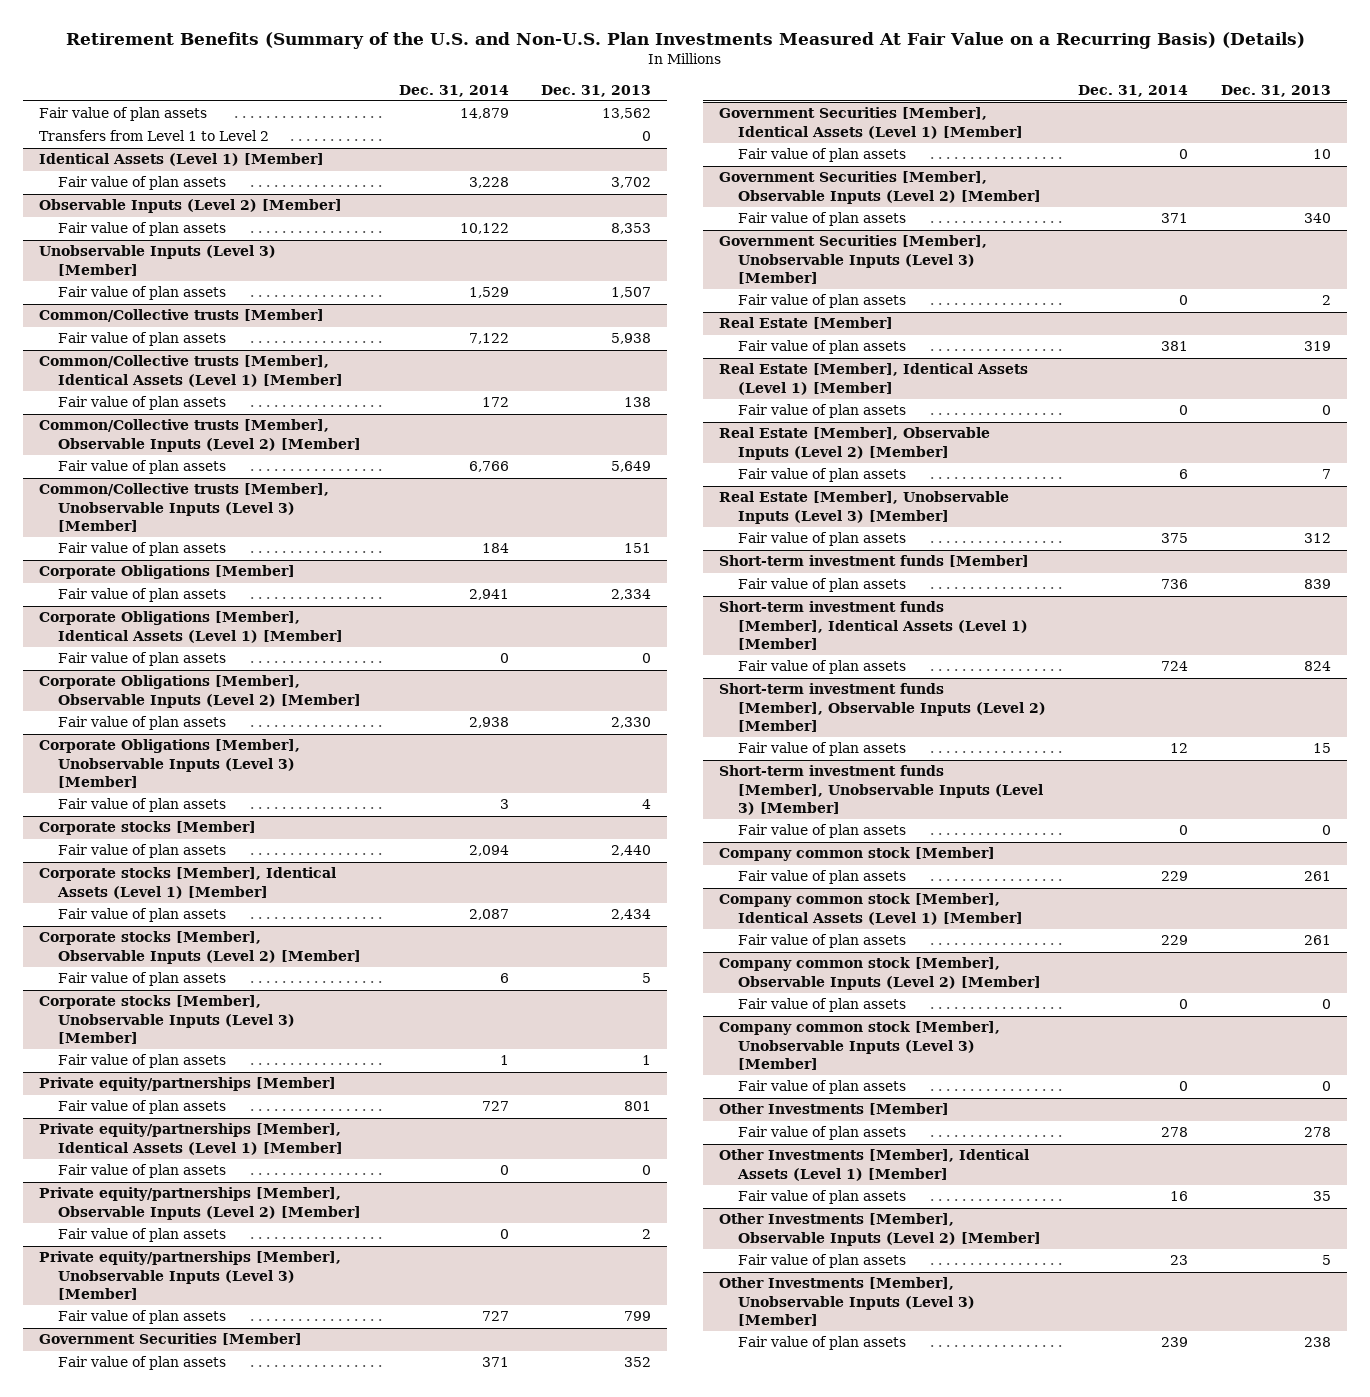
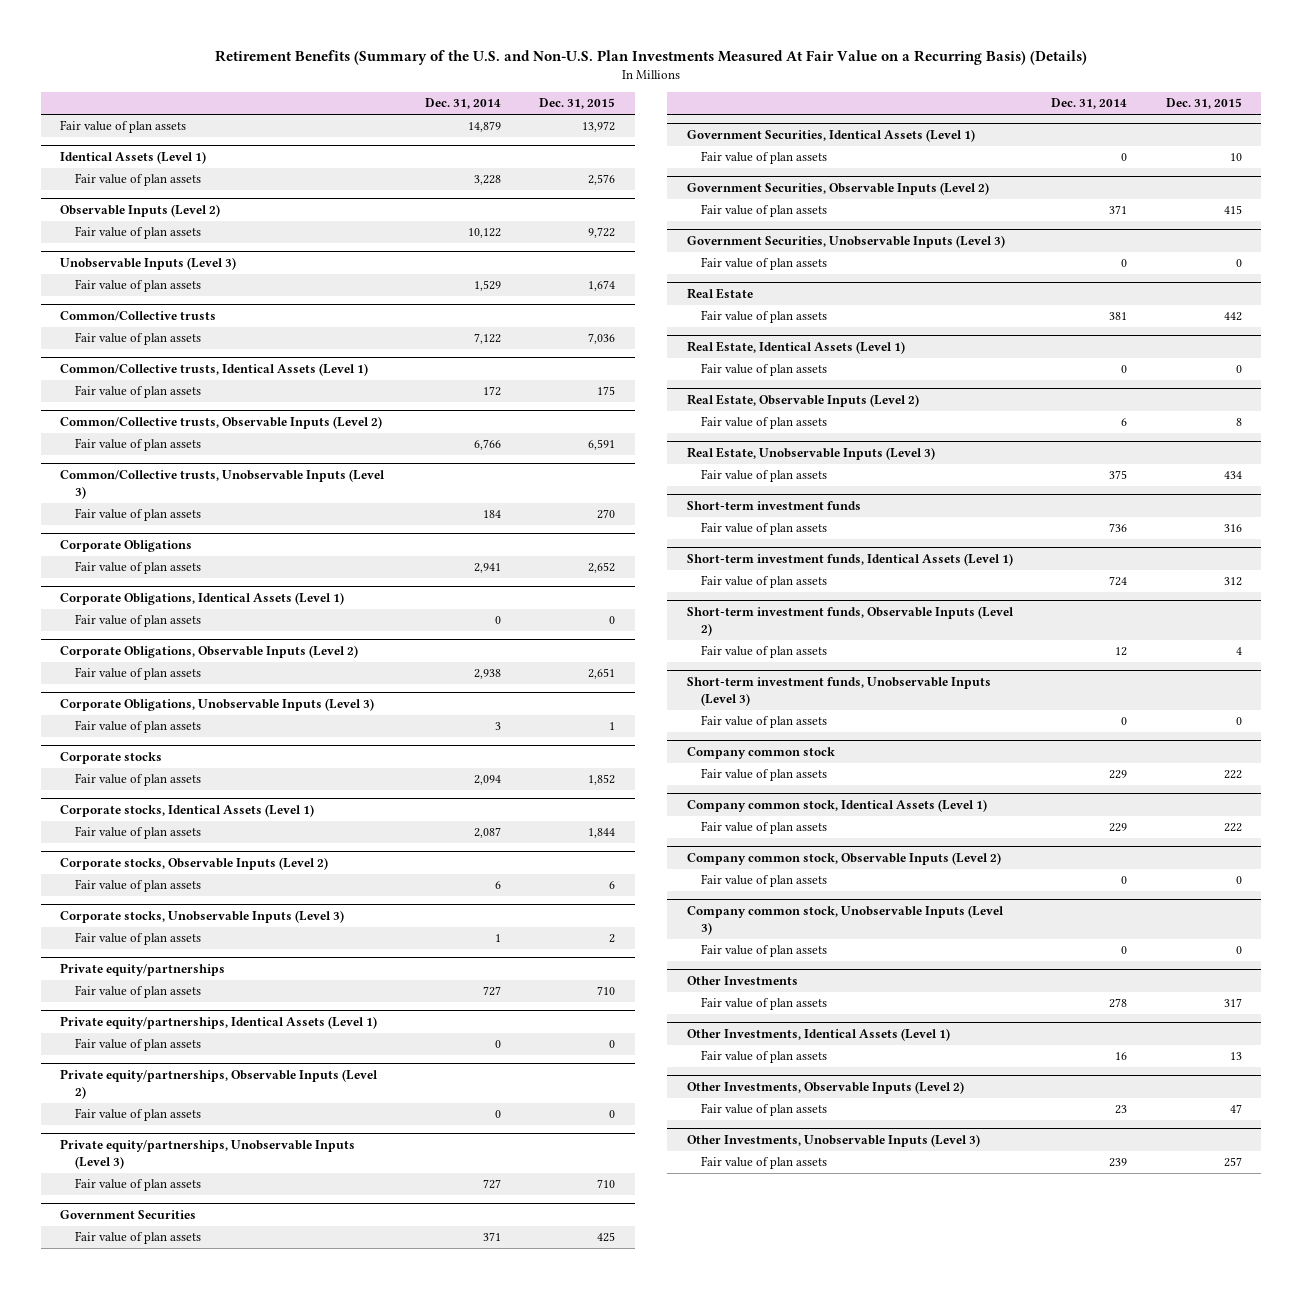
[540,84,651,97] Dec. 31, 2013 -> none
none -> [539,98,616,110] Dec. 31, 2015
[39,130,270,142] Transfers from Level 1 to Level 2 -> none
[39,153,325,167] Identical Assets (Level 1) [Member] -> [60,150,207,164] Identical Assets (Level 1)
[39,199,343,214] Observable Inputs (Level 2) [Member] -> [60,203,221,217] Observable Inputs (Level 2)
[39,245,277,276] Unobservable Inputs (Level 3) [Member] -> [60,256,237,270] Unobservable Inputs (Level 3)
[39,309,325,323] Common/Collective trusts [Member] -> [60,310,217,321] Common/Collective trusts
[39,355,344,387] Common/Collective trusts [Member], Identical Assets (Level 1) [Member] -> [60,362,369,376] Common/Collective trusts, Identical Assets (Level 1)
[39,419,362,452] Common/Collective trusts [Member], Observable Inputs (Level 2) [Member] -> [60,415,383,429] Common/Collective trusts, Observable Inputs (Level 2)
[39,483,330,533] Common/Collective trusts [Member], Unobservable Inputs (Level 3) [Member] -> [60,468,386,499] Common/Collective trusts, Unobservable Inputs (Level 3)
[39,565,296,580] Corporate Obligations [Member] -> [60,539,193,552] Corporate Obligations
[39,611,344,643] Corporate Obligations [Member], Identical Assets (Level 1) [Member] -> [60,591,345,605] Corporate Obligations, Identical Assets (Level 1)
[39,675,362,708] Corporate Obligations [Member], Observable Inputs (Level 2) [Member] -> [60,644,359,658] Corporate Obligations, Observable Inputs (Level 2)
[39,739,301,789] Corporate Obligations [Member], Unobservable Inputs (Level 3) [Member] -> [60,697,375,711] Corporate Obligations, Unobservable Inputs (Level 3)
[39,821,257,836] Corporate stocks [Member] -> [60,751,163,764] Corporate stocks
[39,867,337,899] Corporate stocks [Member], Identical Assets (Level 1) [Member] -> [60,803,315,817] Corporate stocks, Identical Assets (Level 1)
[39,931,362,964] Corporate stocks [Member], Observable Inputs (Level 2) [Member] -> [60,856,329,870] Corporate stocks, Observable Inputs (Level 2)
[39,995,296,1045] Corporate stocks [Member], Unobservable Inputs (Level 3) [Member] -> [60,909,345,923] Corporate stocks, Unobservable Inputs (Level 3)
[39,1077,337,1092] Private equity/partnerships [Member] -> [60,962,226,976] Private equity/partnerships
[39,1123,344,1155] Private equity/partnerships [Member], Identical Assets (Level 1) [Member] -> [60,1015,378,1029] Private equity/partnerships, Identical Assets (Level 1)
[39,1187,362,1220] Private equity/partnerships [Member], Observable Inputs (Level 2) [Member] -> [60,1068,379,1099] Private equity/partnerships, Observable Inputs (Level 2)
[39,1251,342,1301] Private equity/partnerships [Member], Unobservable Inputs (Level 3) [Member] -> [60,1138,356,1169] Private equity/partnerships, Unobservable Inputs (Level 3)
[39,1333,303,1346] Government Securities [Member] -> [60,1209,197,1219] Government Securities
[718,107,1023,139] Government Securities [Member], Identical Assets (Level 1) [Member] -> [686,128,975,142] Government Securities, Identical Assets (Level 1)
[718,171,1041,204] Government Securities [Member], Observable Inputs (Level 2) [Member] -> [686,181,989,195] Government Securities, Observable Inputs (Level 2)
[718,235,987,285] Government Securities [Member], Unobservable Inputs (Level 3) [Member] -> [686,234,1005,248] Government Securities, Unobservable Inputs (Level 3)
[718,317,893,330] Real Estate [Member] -> [686,287,753,299] Real Estate
[718,363,1028,395] Real Estate [Member], Identical Assets (Level 1) [Member] -> [686,340,905,354] Real Estate, Identical Assets (Level 1)
[718,427,990,460] Real Estate [Member], Observable Inputs (Level 2) [Member] -> [686,393,919,407] Real Estate, Observable Inputs (Level 2)
[718,491,1009,524] Real Estate [Member], Unobservable Inputs (Level 3) [Member] -> [686,446,935,460] Real Estate, Unobservable Inputs (Level 3)
[718,555,1029,568] Short-term investment funds [Member] -> [686,500,861,510] Short-term investment funds
[718,601,1028,651] Short-term investment funds [Member], Identical Assets (Level 1) [Member] -> [686,552,1013,566] Short-term investment funds, Identical Assets (Level 1)
[718,683,1046,733] Short-term investment funds [Member], Observable Inputs (Level 2) [Member] -> [686,605,1014,636] Short-term investment funds, Observable Inputs (Level 2)
[718,765,1043,816] Short-term investment funds [Member], Unobservable Inputs (Level 3) [Member] -> [686,676,991,706] Short-term investment funds, Unobservable Inputs (Level 3)
[718,847,995,862] Company common stock [Member] -> [686,746,835,759] Company common stock
[718,893,1023,925] Company common stock [Member], Identical Assets (Level 1) [Member] -> [686,798,987,812] Company common stock, Identical Assets (Level 1)
[718,957,1041,990] Company common stock [Member], Observable Inputs (Level 2) [Member] -> [686,851,1001,865] Company common stock, Observable Inputs (Level 2)
[718,1021,1000,1071] Company common stock [Member], Unobservable Inputs (Level 3) [Member] -> [686,904,1004,935] Company common stock, Unobservable Inputs (Level 3)
[718,1103,949,1116] Other Investments [Member] -> [686,975,798,985] Other Investments
[718,1149,1029,1181] Other Investments [Member], Identical Assets (Level 1) [Member] -> [686,1027,950,1041] Other Investments, Identical Assets (Level 1)
[718,1213,1041,1246] Other Investments [Member], Observable Inputs (Level 2) [Member] -> [686,1080,964,1094] Other Investments, Observable Inputs (Level 2)
[718,1277,975,1327] Other Investments [Member], Unobservable Inputs (Level 3) [Member] -> [686,1133,980,1147] Other Investments, Unobservable Inputs (Level 3)

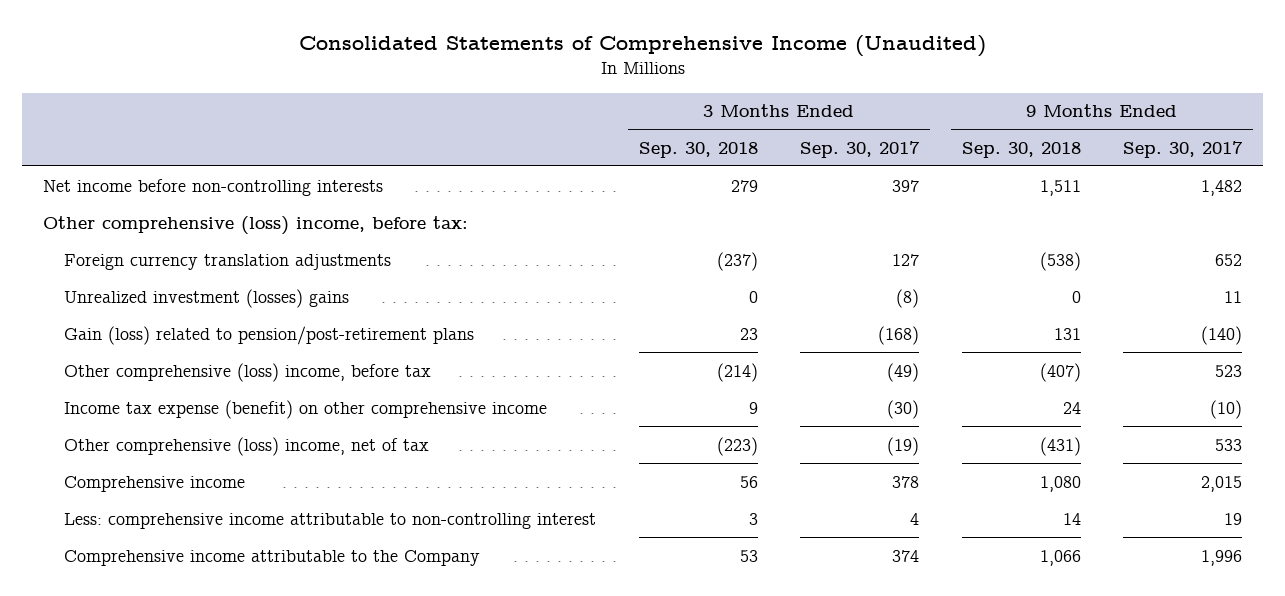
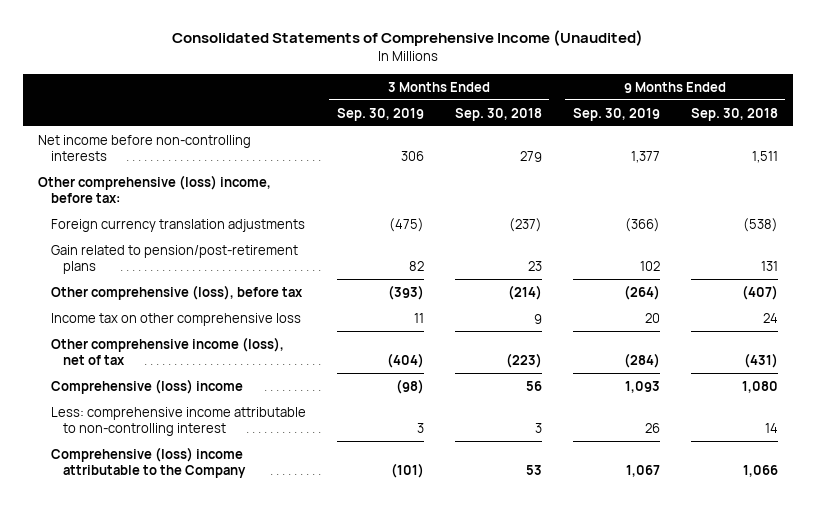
[800,140,921,158] Sep. 30, 2017 -> none
[1123,140,1244,158] Sep. 30, 2017 -> none
none -> [336,107,424,121] Sep. 30, 2019
none -> [572,107,660,121] Sep. 30, 2019
[64,288,350,308] Unrealized investment (losses) gains -> none
[64,325,475,345] Gain (loss) related to pension/post-retirement plans -> [50,244,298,275] Gain related to pension/post-retirement plans
[64,362,432,382] Other comprehensive (loss) income, before tax -> [50,284,303,300] Other comprehensive (loss), before tax
[64,399,548,419] Income tax expense (benefit) on other comprehensive income -> [50,312,301,326] Income tax on other comprehensive loss
[64,436,430,456] Other comprehensive (loss) income, net of tax -> [50,336,284,366] Other comprehensive income (loss), net of tax
[64,475,246,492] Comprehensive income -> [50,378,243,394] Comprehensive (loss) income
[64,549,481,566] Comprehensive income attributable to the Company -> [50,446,247,479] Comprehensive (loss) income attributable to the Company

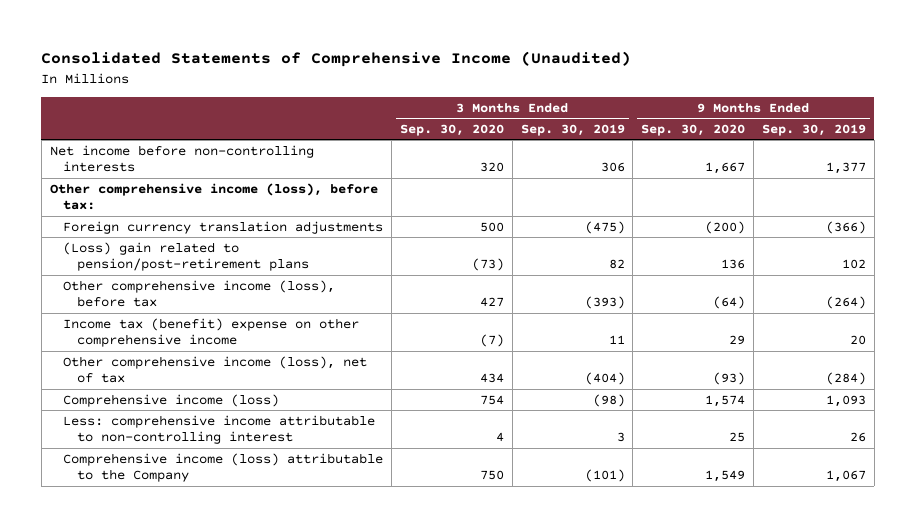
[454,107,542,121] Sep. 30, 2018 -> none
[690,107,778,121] Sep. 30, 2018 -> none
none -> [400,123,505,136] Sep. 30, 2020
none -> [641,123,746,136] Sep. 30, 2020
[38,174,272,204] Other comprehensive (loss) income, before tax: -> [49,182,378,211] Other comprehensive income (loss), before tax:
[50,244,298,275] Gain related to pension/post-retirement plans -> [63,241,310,272] (Loss) gain related to pension/post-retirement plans
[50,284,303,300] Other comprehensive (loss), before tax -> [63,279,336,308] Other comprehensive income (loss), before tax
[50,312,301,326] Income tax on other comprehensive loss -> [63,317,360,348] Income tax (benefit) expense on other comprehensive income
[50,378,243,394] Comprehensive (loss) income -> [63,393,280,407] Comprehensive income (loss)
[50,446,247,479] Comprehensive (loss) income attributable to the Company -> [63,452,384,483] Comprehensive income (loss) attributable to the Company

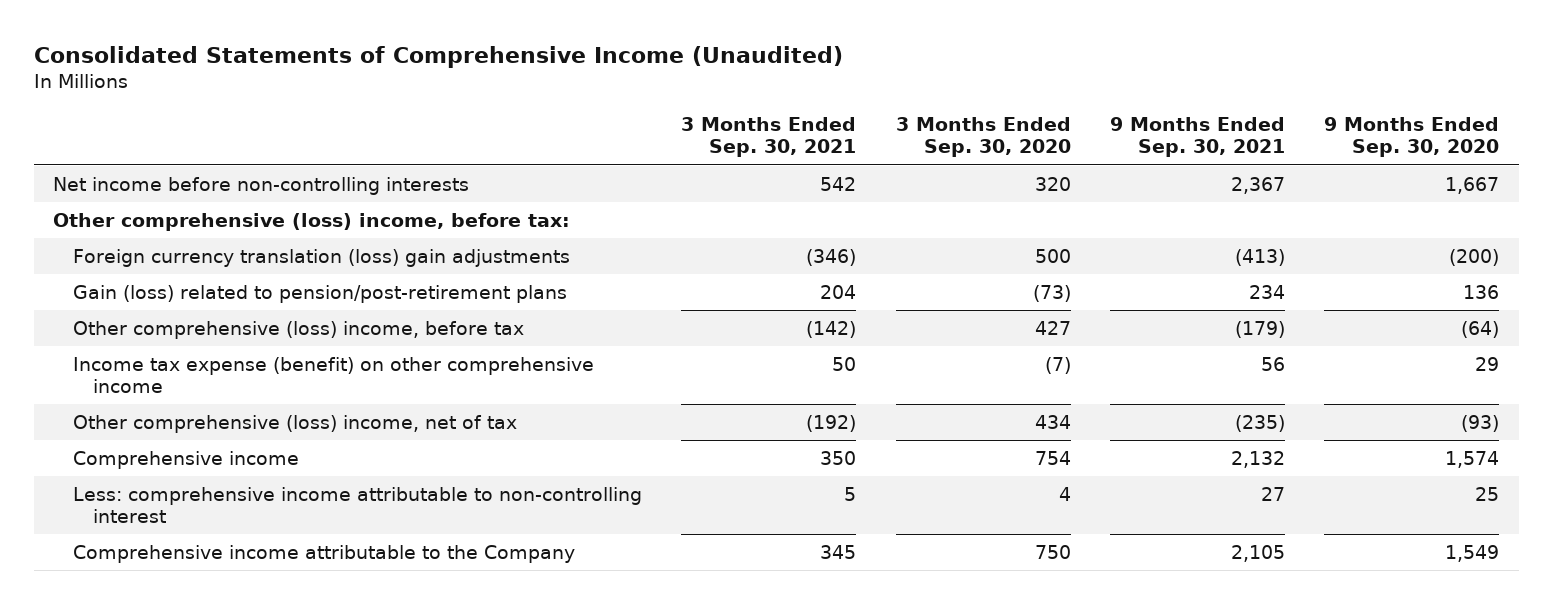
[520,123,625,136] Sep. 30, 2019 -> none
[761,123,866,136] Sep. 30, 2019 -> none
none -> [681,117,857,158] 3 Months Ended Sep. 30, 2021
none -> [1110,117,1286,158] 9 Months Ended Sep. 30, 2021
[49,182,378,211] Other comprehensive income (loss), before tax: -> [53,212,571,231] Other comprehensive (loss) income, before tax:
[63,220,384,234] Foreign currency translation adjustments -> [72,248,570,267] Foreign currency translation (loss) gain adjustments
[63,241,310,272] (Loss) gain related to pension/post-retirement plans -> [72,284,567,303] Gain (loss) related to pension/post-retirement plans
[63,279,336,308] Other comprehensive income (loss), before tax -> [72,320,524,339] Other comprehensive (loss) income, before tax
[63,317,360,348] Income tax (benefit) expense on other comprehensive income -> [72,356,594,393] Income tax expense (benefit) on other comprehensive income
[63,355,368,384] Other comprehensive income (loss), net of tax -> [72,414,517,433] Other comprehensive (loss) income, net of tax
[63,393,280,407] Comprehensive income (loss) -> [72,450,299,469] Comprehensive income
[63,452,384,483] Comprehensive income (loss) attributable to the Company -> [72,544,575,563] Comprehensive income attributable to the Company

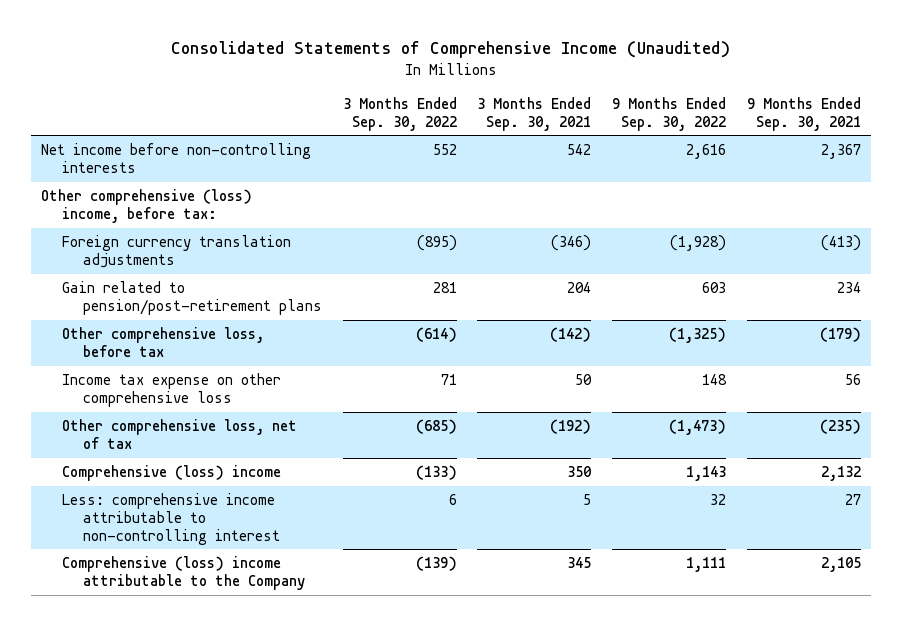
[895,117,1071,158] 3 Months Ended Sep. 30, 2020 -> none
[1324,117,1500,158] 9 Months Ended Sep. 30, 2020 -> none
none -> [342,96,457,131] 3 Months Ended Sep. 30, 2022
none -> [611,96,726,131] 9 Months Ended Sep. 30, 2022
[72,248,570,267] Foreign currency translation (loss) gain adjustments -> [62,235,292,268] Foreign currency translation adjustments
[72,284,567,303] Gain (loss) related to pension/post-retirement plans -> [62,281,322,315] Gain related to pension/post-retirement plans
[72,320,524,339] Other comprehensive (loss) income, before tax -> [62,327,265,357] Other comprehensive loss, before tax
[72,356,594,393] Income tax expense (benefit) on other comprehensive income -> [62,373,282,407] Income tax expense on other comprehensive loss
[72,414,517,433] Other comprehensive (loss) income, net of tax -> [62,419,298,449] Other comprehensive loss, net of tax
[72,450,299,469] Comprehensive income -> [62,465,282,482] Comprehensive (loss) income
[72,544,575,563] Comprehensive income attributable to the Company -> [62,556,305,590] Comprehensive (loss) income attributable to the Company

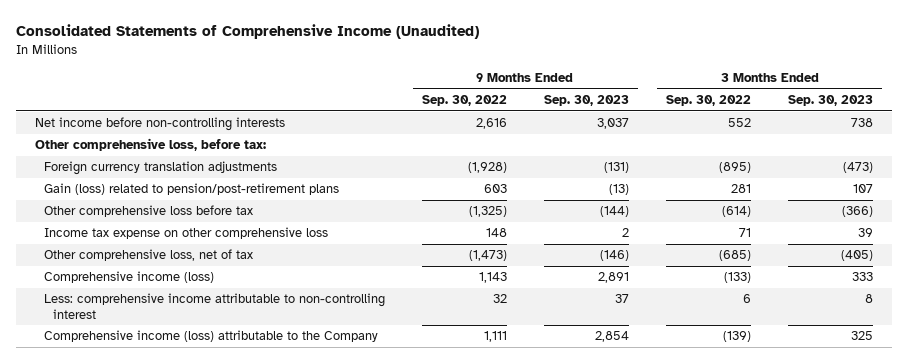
[477,96,592,131] 3 Months Ended Sep. 30, 2021 -> none
[746,96,861,131] 9 Months Ended Sep. 30, 2021 -> none
none -> [543,95,629,107] Sep. 30, 2023
none -> [788,95,874,107] Sep. 30, 2023
[41,189,253,223] Other comprehensive (loss) income, before tax: -> [34,138,266,152] Other comprehensive loss, before tax:
[62,281,322,315] Gain related to pension/post-retirement plans -> [43,183,339,196] Gain (loss) related to pension/post-retirement plans
[62,327,265,357] Other comprehensive loss, before tax -> [43,205,253,218] Other comprehensive loss before tax
[62,465,282,482] Comprehensive (loss) income -> [43,271,214,284] Comprehensive income (loss)
[62,556,305,590] Comprehensive (loss) income attributable to the Company -> [43,330,378,343] Comprehensive income (loss) attributable to the Company

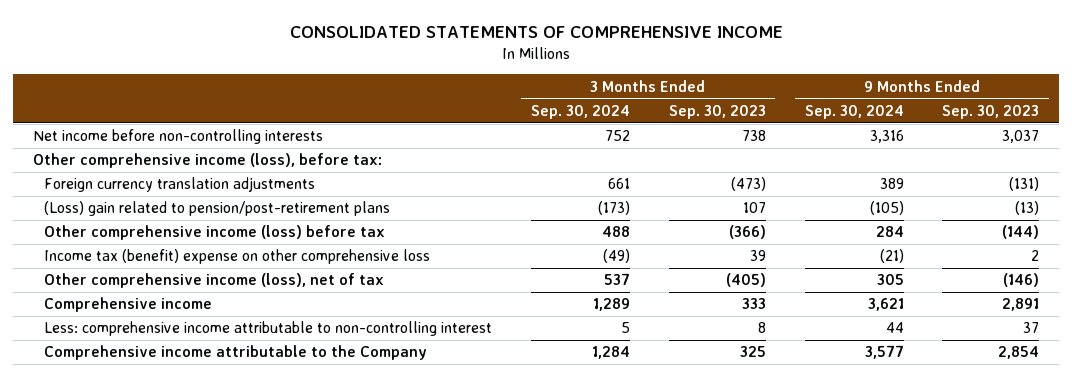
[15,24,479,40] Consolidated Statements of Comprehensive Income (Unaudited) -> [290,25,784,38] CONSOLIDATED STATEMENTS OF COMPREHENSIVE INCOME
[421,95,507,107] Sep. 30, 2022 -> none
[666,95,752,107] Sep. 30, 2022 -> none
none -> [530,105,630,120] Sep. 30, 2024
none -> [804,105,904,120] Sep. 30, 2024
[34,138,266,152] Other comprehensive loss, before tax: -> [32,153,382,169] Other comprehensive income (loss), before tax:
[43,183,339,196] Gain (loss) related to pension/post-retirement plans -> [43,201,390,217] (Loss) gain related to pension/post-retirement plans
[43,205,253,218] Other comprehensive loss before tax -> [43,225,385,241] Other comprehensive income (loss) before tax
[43,227,328,240] Income tax expense on other comprehensive loss -> [43,249,430,265] Income tax (benefit) expense on other comprehensive loss
[43,249,253,262] Other comprehensive loss, net of tax -> [43,273,384,289] Other comprehensive income (loss), net of tax
[43,271,214,284] Comprehensive income (loss) -> [43,297,212,313] Comprehensive income
[43,330,378,343] Comprehensive income (loss) attributable to the Company -> [43,345,427,361] Comprehensive income attributable to the Company

